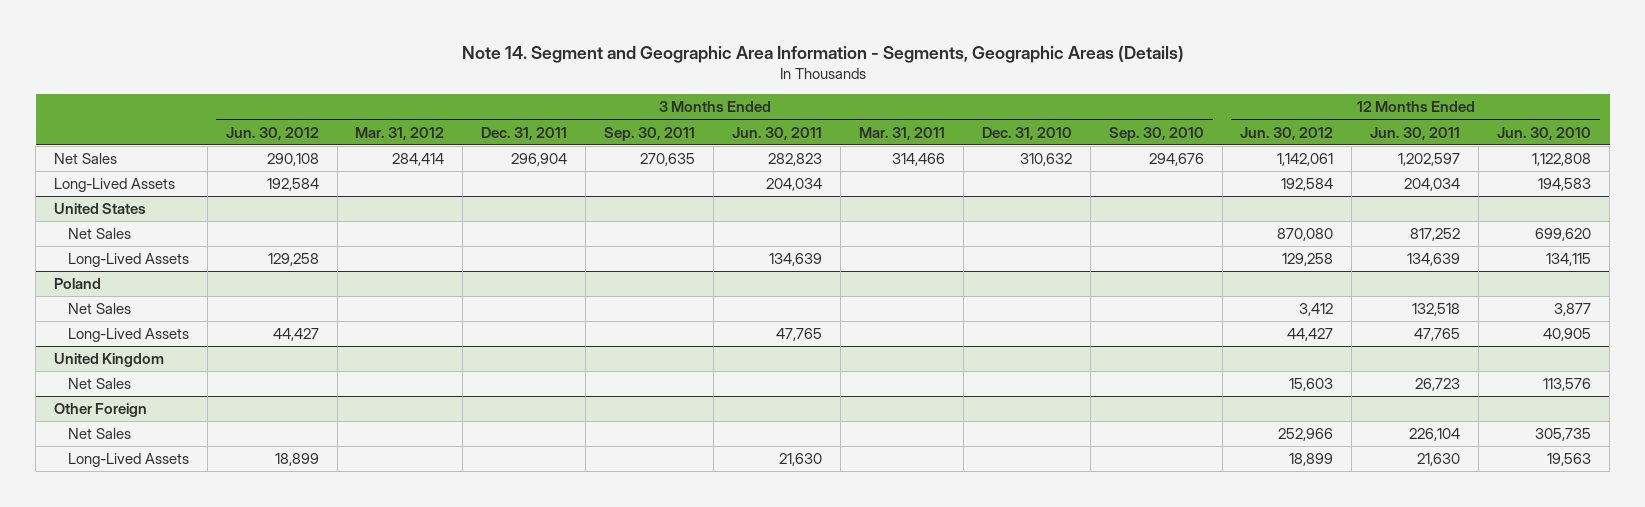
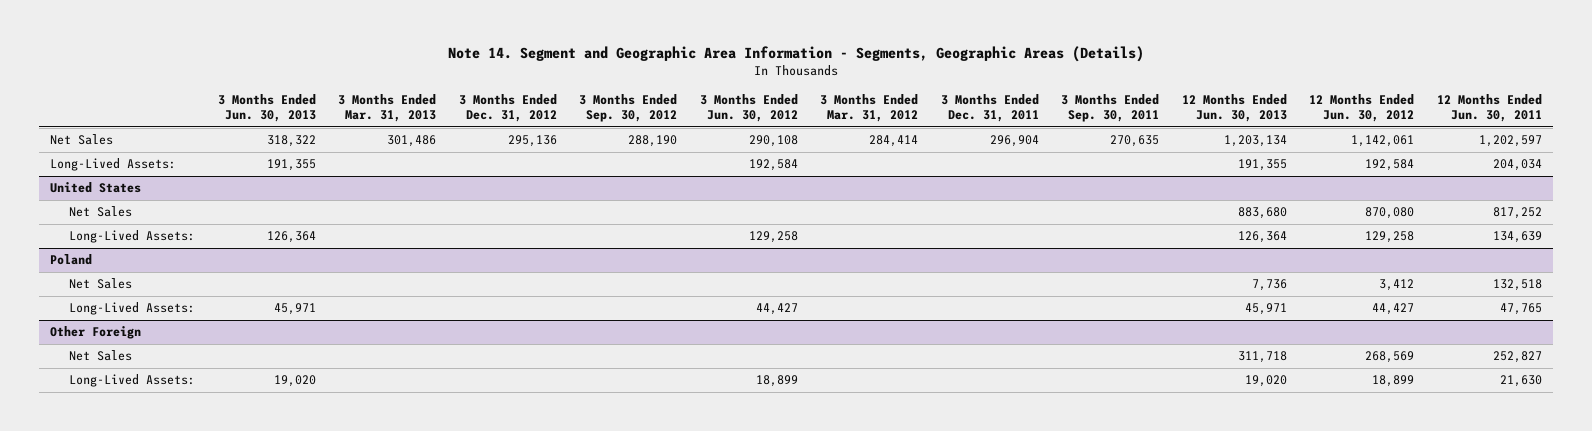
[732,126,823,140] Jun. 30, 2011 -> none
[858,126,945,140] Mar. 31, 2011 -> none
[981,126,1072,140] Dec. 31, 2010 -> none
[1108,126,1204,141] Sep. 30, 2010 -> none
[1497,126,1592,140] Jun. 30, 2010 -> none
none -> [217,94,316,122] 3 Months Ended Jun. 30, 2013
none -> [338,94,437,122] 3 Months Ended Mar. 31, 2013
none -> [458,94,557,122] 3 Months Ended Dec. 31, 2012
none -> [579,94,678,122] 3 Months Ended Sep. 30, 2012
none -> [1181,94,1287,122] 12 Months Ended Jun. 30, 2013
[54,178,176,193] Long-Lived Assets -> [50,158,177,172] Long-Lived Assets:
[67,253,189,268] Long-Lived Assets -> [69,230,196,244] Long-Lived Assets:
[54,353,165,368] United Kingdom -> none
[67,378,131,390] Net Sales -> none
[67,328,189,343] Long-Lived Assets -> [69,302,196,316] Long-Lived Assets:
[1278,428,1334,442] 252,966 -> [1365,351,1415,364] 268,569
[1409,428,1461,442] 226,104 -> [1492,351,1542,364] 252,827
[67,453,189,468] Long-Lived Assets -> [69,374,196,388] Long-Lived Assets:

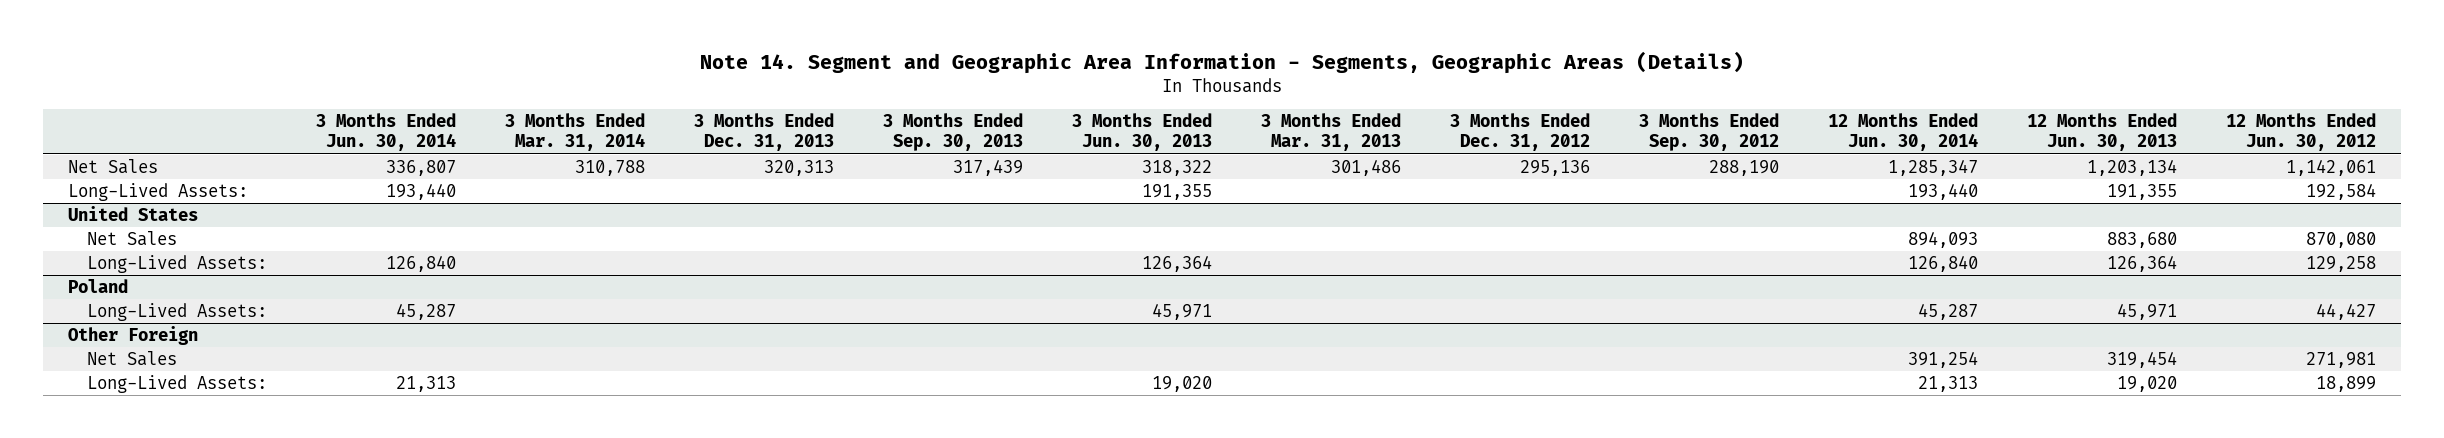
[699,94,798,122] 3 Months Ended Jun. 30, 2012 -> none
[820,94,919,122] 3 Months Ended Mar. 31, 2012 -> none
[940,94,1039,122] 3 Months Ended Dec. 31, 2011 -> none
[1061,94,1160,122] 3 Months Ended Sep. 30, 2011 -> none
[1436,94,1542,122] 12 Months Ended Jun. 30, 2011 -> none
none -> [316,113,457,152] 3 Months Ended Jun. 30, 2014
none -> [505,113,646,152] 3 Months Ended Mar. 31, 2014
none -> [694,113,835,152] 3 Months Ended Dec. 31, 2013
none -> [883,113,1024,152] 3 Months Ended Sep. 30, 2013
none -> [1828,113,1979,152] 12 Months Ended Jun. 30, 2014
[69,278,133,290] Net Sales -> none
[1237,351,1287,364] 311,718 -> [2107,351,2178,369] 319,454
[1365,351,1415,364] 268,569 -> [2306,352,2377,369] 271,981

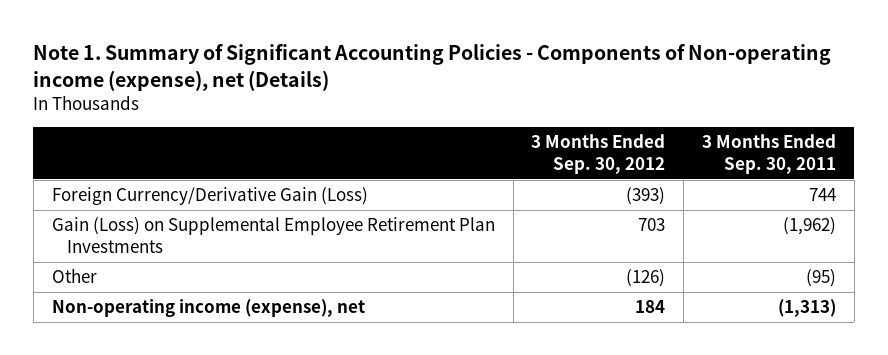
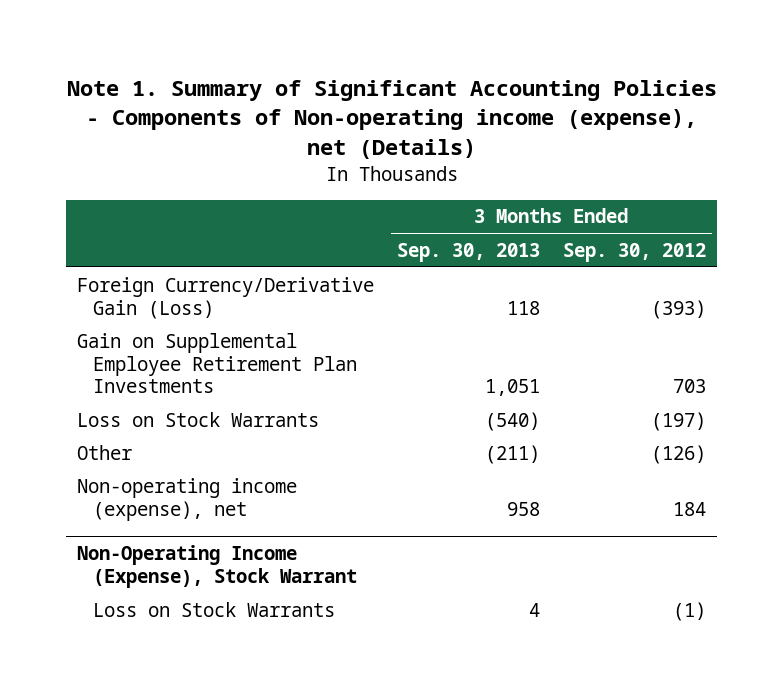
[702,134,837,175] 3 Months Ended Sep. 30, 2011 -> none
none -> [397,242,541,262] Sep. 30, 2013
[51,217,495,254] Gain (Loss) on Supplemental Employee Retirement Plan Investments -> [77,332,357,394] Gain on Supplemental Employee Retirement Plan Investments
none -> [77,411,320,427] Loss on Stock Warrants
none -> [77,545,357,588] Non-Operating Income (Expense), Stock Warrant
none -> [92,601,335,617] Loss on Stock Warrants

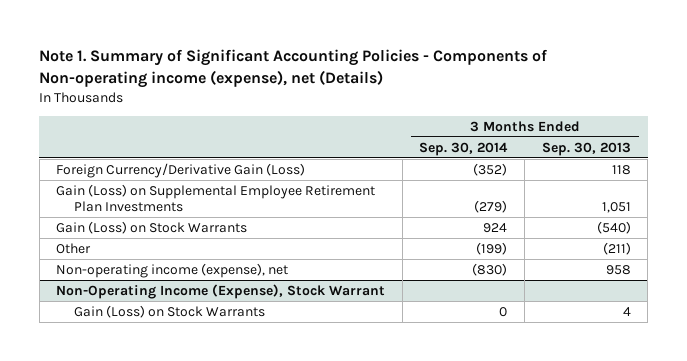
[562,242,706,262] Sep. 30, 2012 -> none
none -> [419,141,509,156] Sep. 30, 2014
[77,332,357,394] Gain on Supplemental Employee Retirement Plan Investments -> [56,183,376,212] Gain (Loss) on Supplemental Employee Retirement Plan Investments
[77,411,320,427] Loss on Stock Warrants -> [56,220,248,234] Gain (Loss) on Stock Warrants
[92,601,335,617] Loss on Stock Warrants -> [74,304,266,318] Gain (Loss) on Stock Warrants

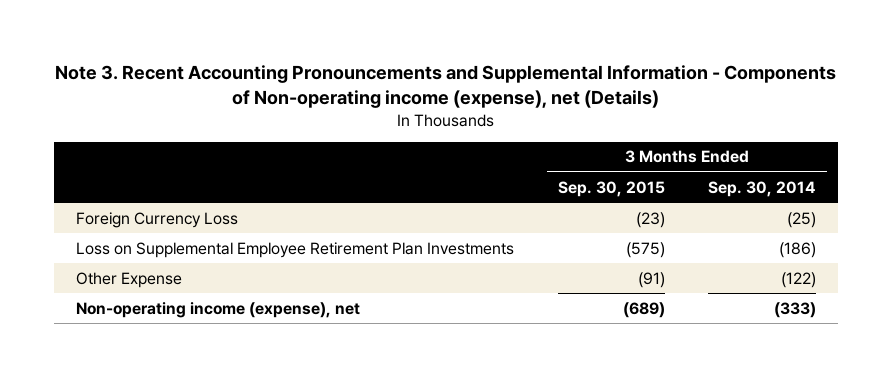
[39,49,548,89] Note 1. Summary of Significant Accounting Policies - Components of Non-operating income (expense), net (Details) -> [55,65,837,108] Note 3. Recent Accounting Pronouncements and Supplemental Information - Components of Non-operating income (expense), net (Details)
[541,141,631,156] Sep. 30, 2013 -> none
none -> [557,180,665,197] Sep. 30, 2015
[56,220,248,234] Gain (Loss) on Stock Warrants -> none
[56,283,386,299] Non-Operating Income (Expense), Stock Warrant -> none
[74,304,266,318] Gain (Loss) on Stock Warrants -> none
[56,162,306,178] Foreign Currency/Derivative Gain (Loss) -> [76,211,239,228] Foreign Currency Loss
[473,162,508,176] (352) -> [786,211,816,228] (25)
[56,183,376,212] Gain (Loss) on Supplemental Employee Retirement Plan Investments -> [76,241,515,258] Loss on Supplemental Employee Retirement Plan Investments
[474,199,508,213] (279) -> [778,241,816,258] (186)
[56,242,92,254] Other -> [76,271,183,288] Other Expense
[476,241,508,255] (199) -> [780,271,816,288] (122)
[472,262,508,276] (830) -> [773,301,816,318] (333)

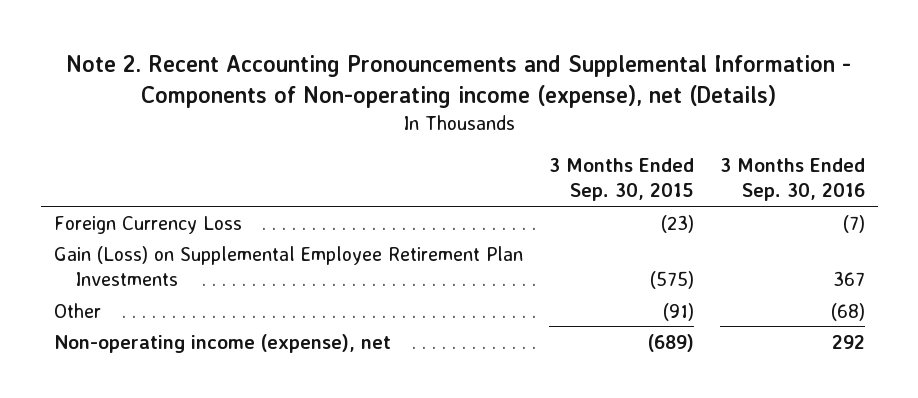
[55,65,837,108] Note 3. Recent Accounting Pronouncements and Supplemental Information - Components of Non-operating income (expense), net (Details) -> [66,54,852,108] Note 2. Recent Accounting Pronouncements and Supplemental Information - Components of Non-operating income (expense), net (Details)
[707,180,816,197] Sep. 30, 2014 -> none
none -> [719,158,865,202] 3 Months Ended Sep. 30, 2016
[76,241,515,258] Loss on Supplemental Employee Retirement Plan Investments -> [53,245,523,286] Gain (Loss) on Supplemental Employee Retirement Plan Investments
[76,271,183,288] Other Expense -> [53,302,101,318] Other

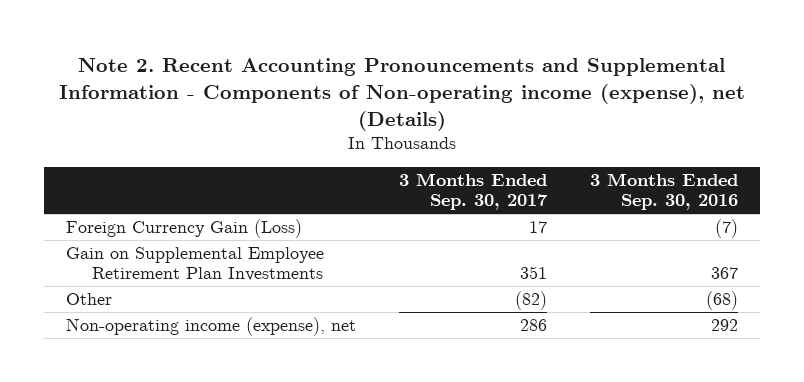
[548,158,694,202] 3 Months Ended Sep. 30, 2015 -> none
none -> [399,172,549,211] 3 Months Ended Sep. 30, 2017
[53,215,242,234] Foreign Currency Loss -> [66,218,303,238] Foreign Currency Gain (Loss)
[53,245,523,286] Gain (Loss) on Supplemental Employee Retirement Plan Investments -> [66,246,325,282] Gain on Supplemental Employee Retirement Plan Investments

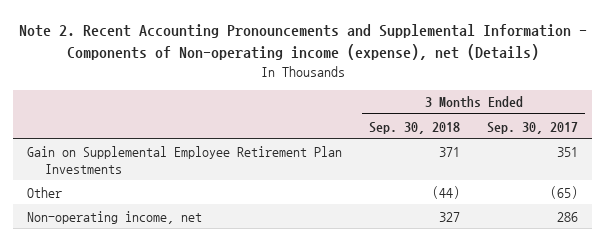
[590,172,739,211] 3 Months Ended Sep. 30, 2016 -> none
none -> [369,121,461,134] Sep. 30, 2018
[66,218,303,238] Foreign Currency Gain (Loss) -> none
[515,290,548,310] (82) -> [550,185,579,199] (65)
[66,316,357,336] Non-operating income (expense), net -> [26,210,202,224] Non-operating income, net

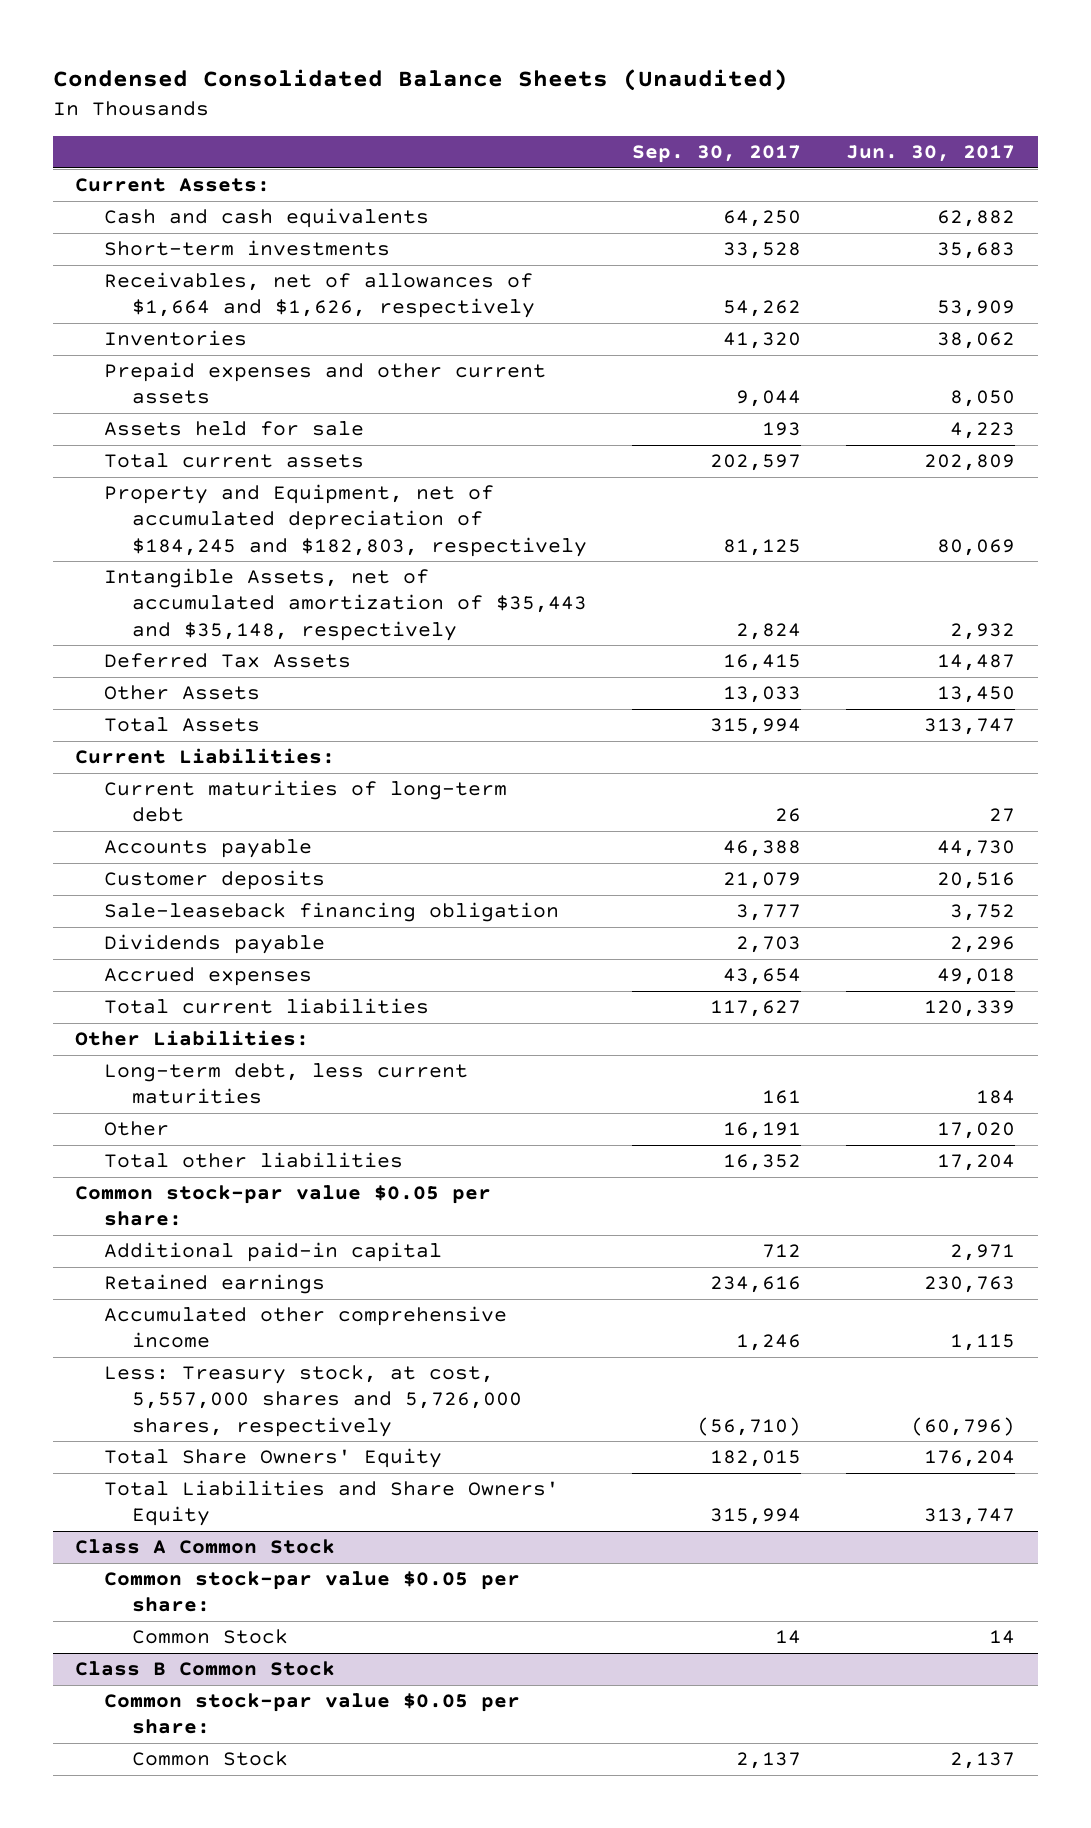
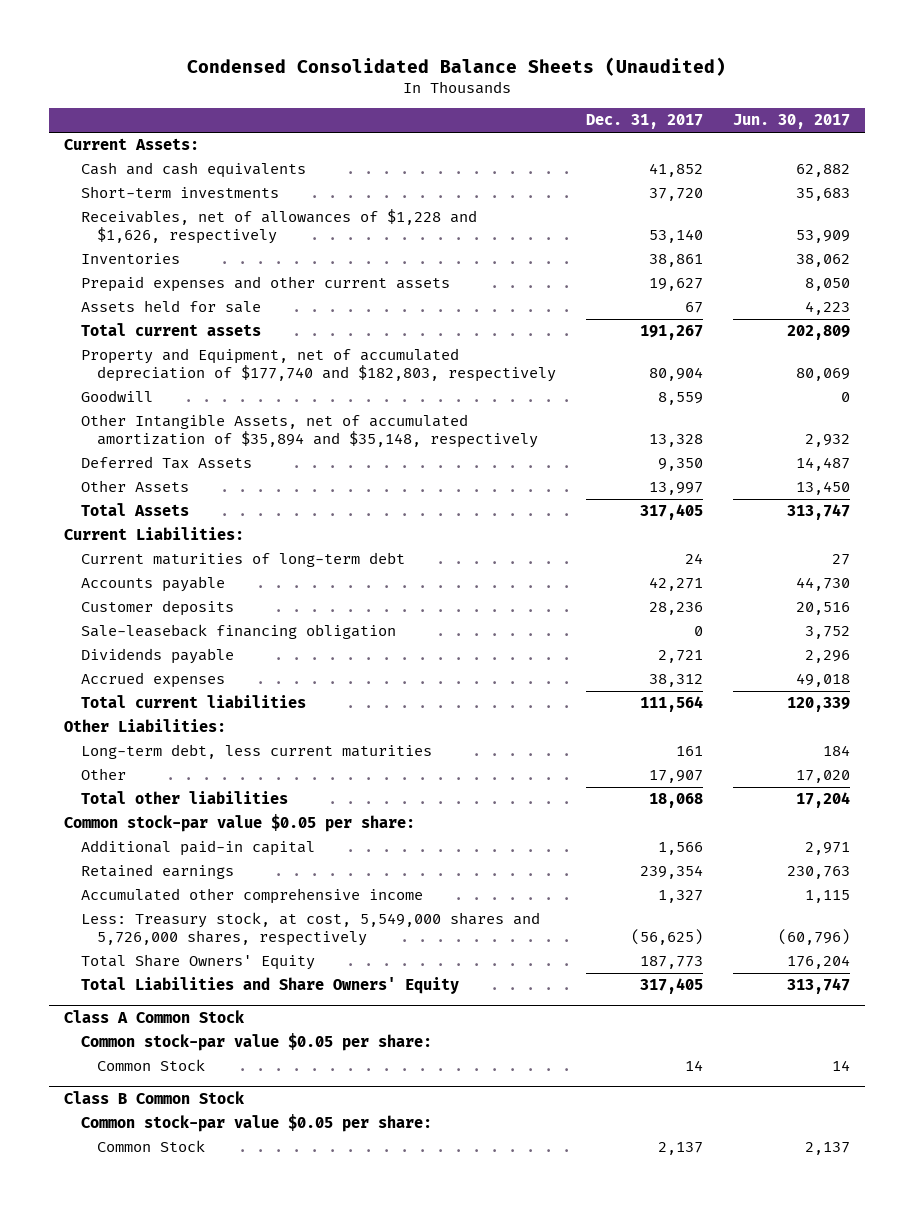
[632,145,802,164] Sep. 30, 2017 -> none
none -> [586,114,704,130] Dec. 31, 2017
[103,272,536,319] Receivables, net of allowances of $1,664 and $1,626, respectively -> [80,209,477,244] Receivables, net of allowances of $1,228 and $1,626, respectively
[103,484,588,557] Property and Equipment, net of accumulated depreciation of $184,245 and $182,803, respectively -> [80,348,557,382] Property and Equipment, net of accumulated depreciation of $177,740 and $182,803, respectively
none -> [80,390,153,403] Goodwill
[103,568,588,641] Intangible Assets, net of accumulated amortization of $35,443 and $35,148, respectively -> [80,414,539,448] Other Intangible Assets, net of accumulated amortization of $35,894 and $35,148, respectively
[103,1365,523,1437] Less: Treasury stock, at cost, 5,557,000 shares and 5,726,000 shares, respectively -> [80,912,540,946] Less: Treasury stock, at cost, 5,549,000 shares and 5,726,000 shares, respectively

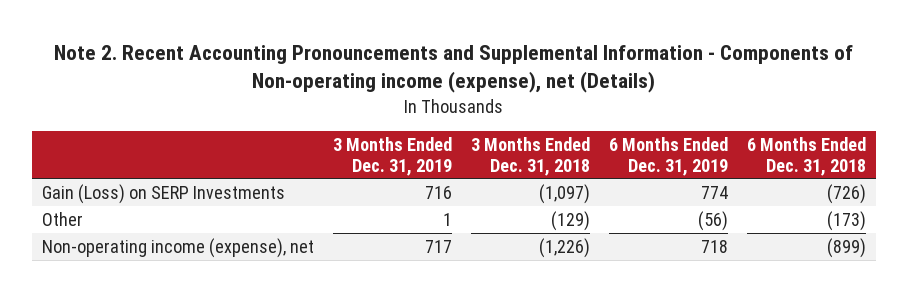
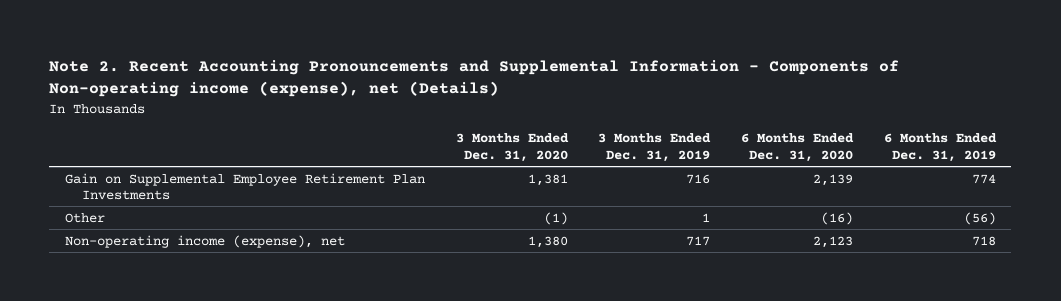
[470,136,590,176] 3 Months Ended Dec. 31, 2018 -> none
[747,136,867,176] 6 Months Ended Dec. 31, 2018 -> none
none -> [455,133,569,162] 3 Months Ended Dec. 31, 2020
none -> [741,133,855,162] 6 Months Ended Dec. 31, 2020
[41,183,285,204] Gain (Loss) on SERP Investments -> [64,172,425,201] Gain on Supplemental Employee Retirement Plan Investments

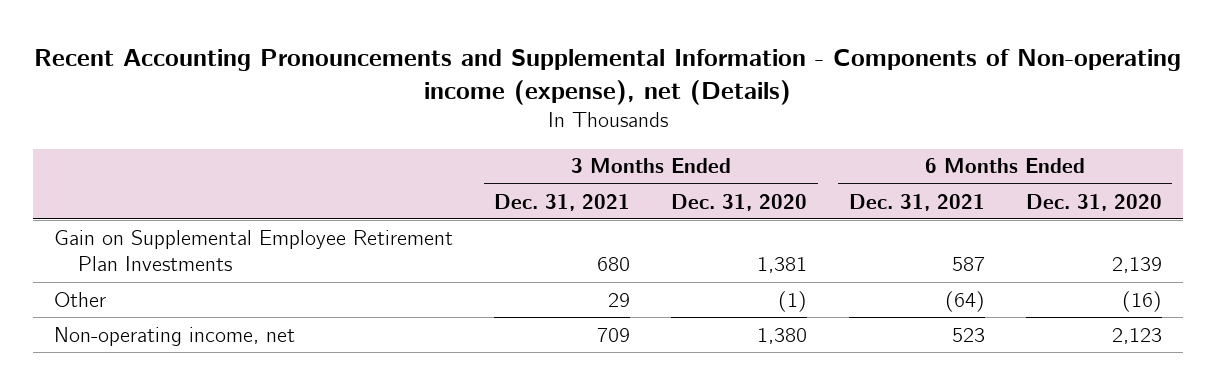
[49,60,900,98] Note 2. Recent Accounting Pronouncements and Supplemental Information - Components of Non-operating income (expense), net (Details) -> [33,48,1181,105] Recent Accounting Pronouncements and Supplemental Information - Components of Non-operating income (expense), net (Details)
[598,133,712,162] 3 Months Ended Dec. 31, 2019 -> none
[884,133,998,162] 6 Months Ended Dec. 31, 2019 -> none
none -> [493,193,630,211] Dec. 31, 2021
none -> [848,193,985,211] Dec. 31, 2021
[64,234,345,248] Non-operating income (expense), net -> [53,326,295,346] Non-operating income, net

